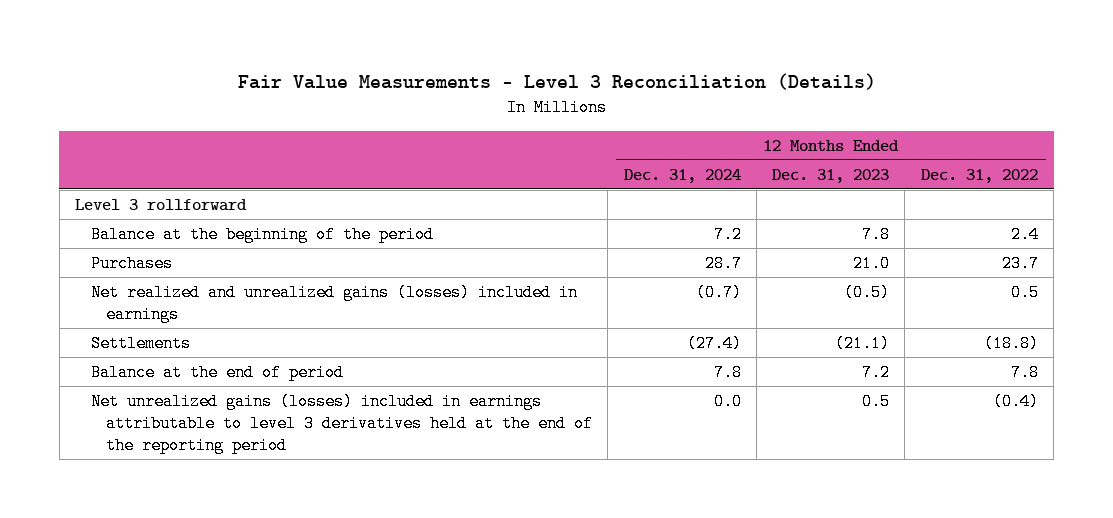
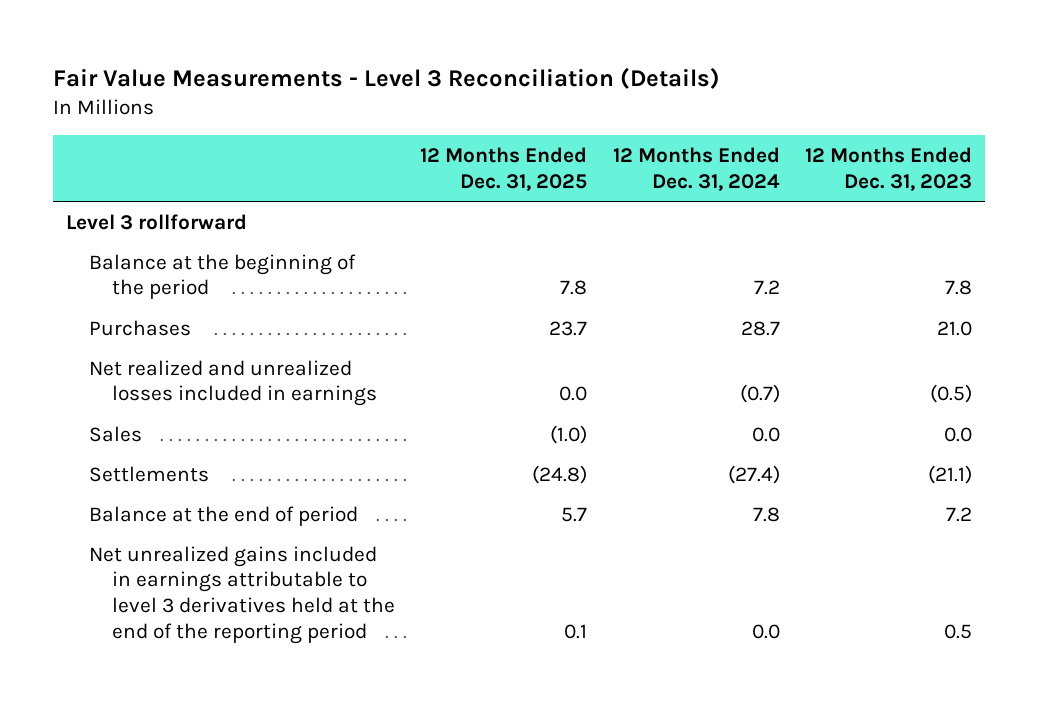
[920,168,1038,183] Dec. 31, 2022 -> none
none -> [420,147,588,191] 12 Months Ended Dec. 31, 2025
[90,284,578,324] Net realized and unrealized gains (losses) included in earnings -> [88,359,377,407] Net realized and unrealized losses included in earnings
none -> [88,425,142,442] Sales
[90,393,593,454] Net unrealized gains (losses) included in earnings attributable to level 3 derivatives held at the end of the reporting period -> [88,545,395,644] Net unrealized gains included in earnings attributable to level 3 derivatives held at the end of the reporting period

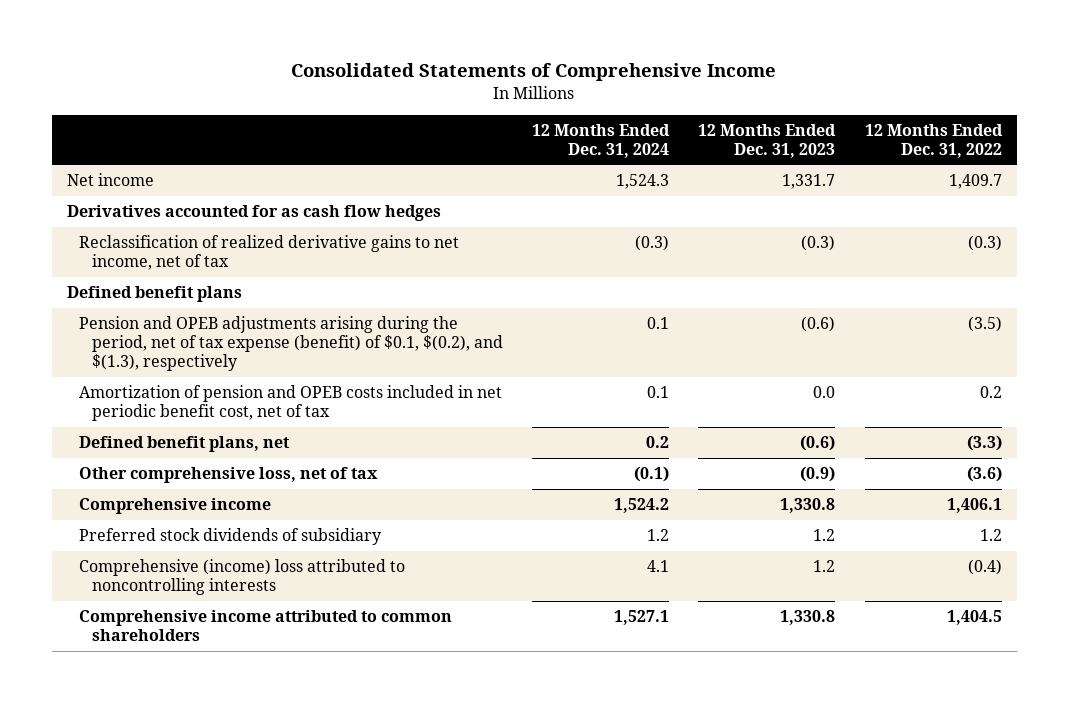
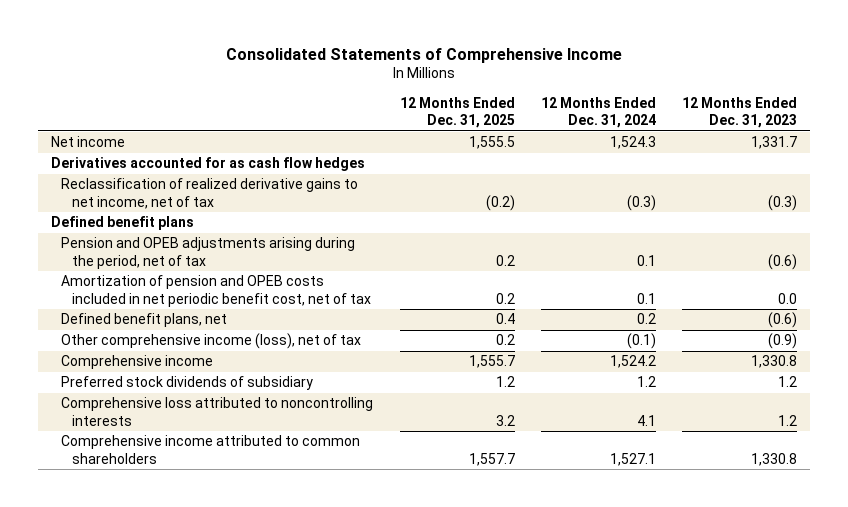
[864,123,1003,158] 12 Months Ended Dec. 31, 2022 -> none
none -> [399,96,515,128] 12 Months Ended Dec. 31, 2025
[79,316,503,372] Pension and OPEB adjustments arising during the period, net of tax expense (benefit) of $0.1, $(0.2), and $(1.3), respectively -> [61,237,356,269] Pension and OPEB adjustments arising during the period, net of tax
[79,467,379,484] Other comprehensive loss, net of tax -> [61,333,362,350] Other comprehensive income (loss), net of tax
[79,559,406,596] Comprehensive (income) loss attributed to noncontrolling interests -> [61,397,374,426] Comprehensive loss attributed to noncontrolling interests

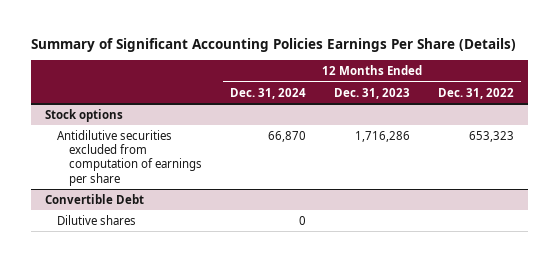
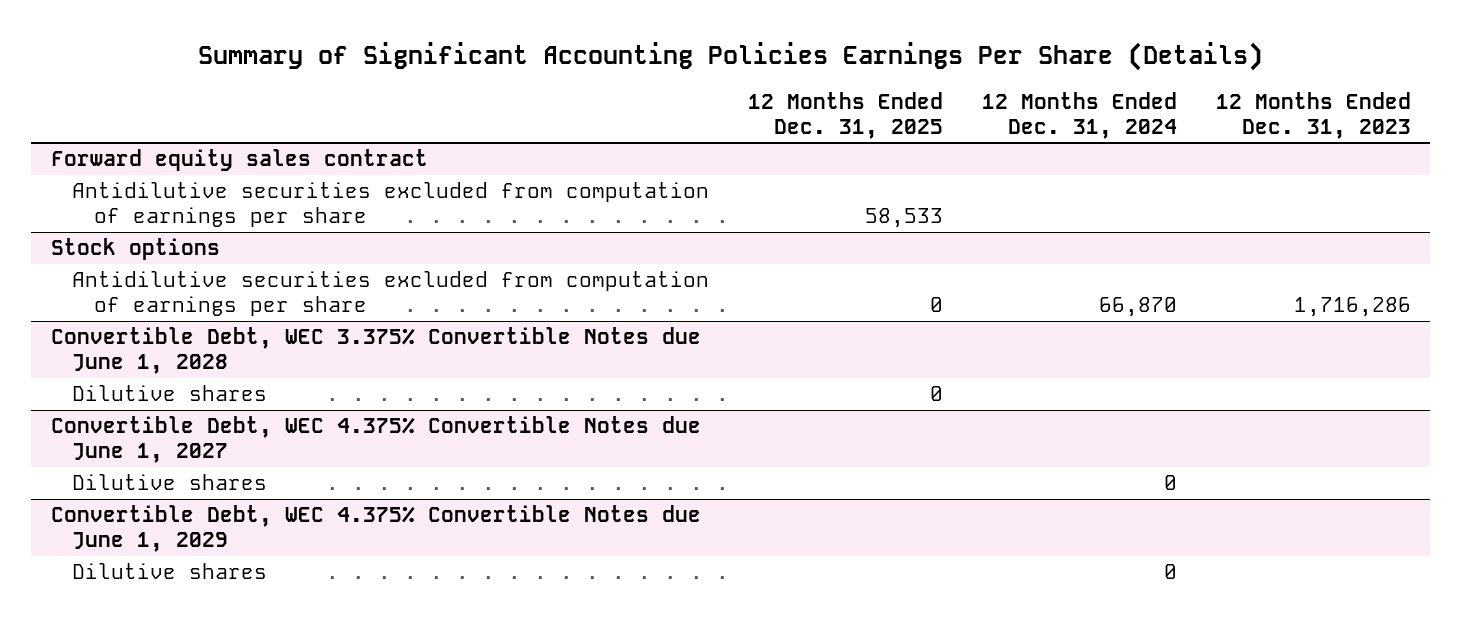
[438,87,515,99] Dec. 31, 2022 -> none
none -> [748,91,944,139] 12 Months Ended Dec. 31, 2025
none -> [50,149,428,172] Forward equity sales contract
none -> [72,182,710,228] Antidilutive securities excluded from computation of earnings per share
[44,193,144,204] Convertible Debt -> none
none -> [50,327,701,375] Convertible Debt, WEC 3.375% Convertible Notes due June 1, 2028
none -> [72,385,268,402] Dilutive shares
none -> [50,416,701,464] Convertible Debt, WEC 4.375% Convertible Notes due June 1, 2027
none -> [50,505,701,553] Convertible Debt, WEC 4.375% Convertible Notes due June 1, 2029
none -> [72,563,268,580] Dilutive shares

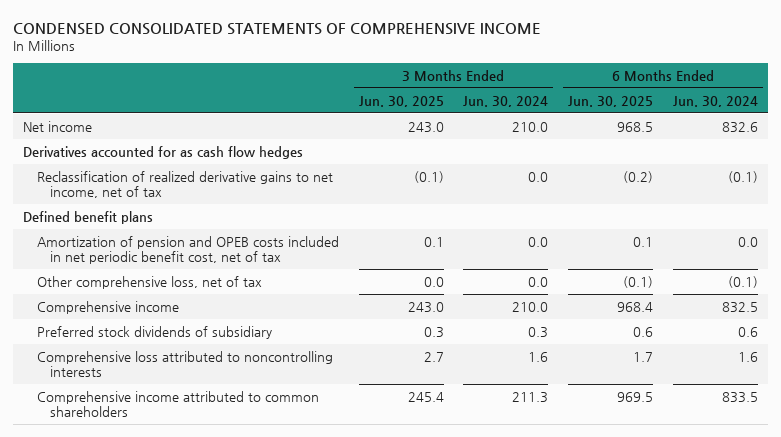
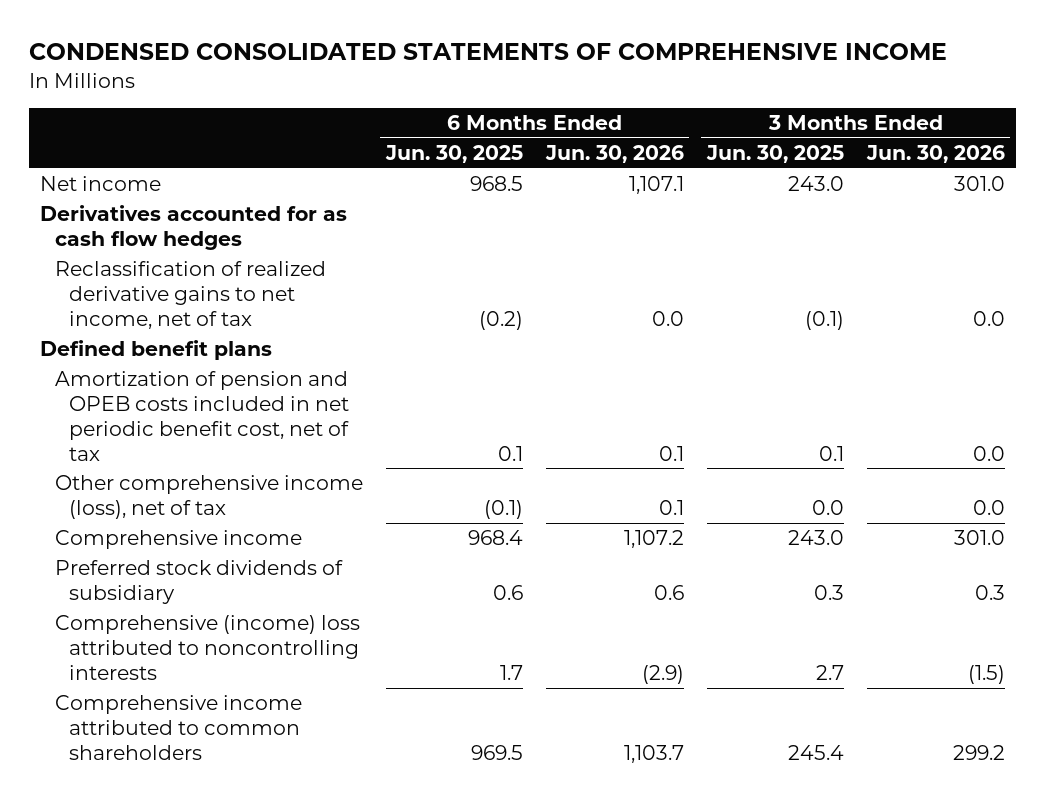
[463,95,549,107] Jun. 30, 2024 -> none
[672,95,758,107] Jun. 30, 2024 -> none
none -> [544,144,684,163] Jun. 30, 2026
none -> [865,144,1005,163] Jun. 30, 2026
[36,275,262,289] Other comprehensive loss, net of tax -> [54,475,363,519] Other comprehensive income (loss), net of tax
[36,350,333,378] Comprehensive loss attributed to noncontrolling interests -> [54,615,360,680] Comprehensive (income) loss attributed to noncontrolling interests

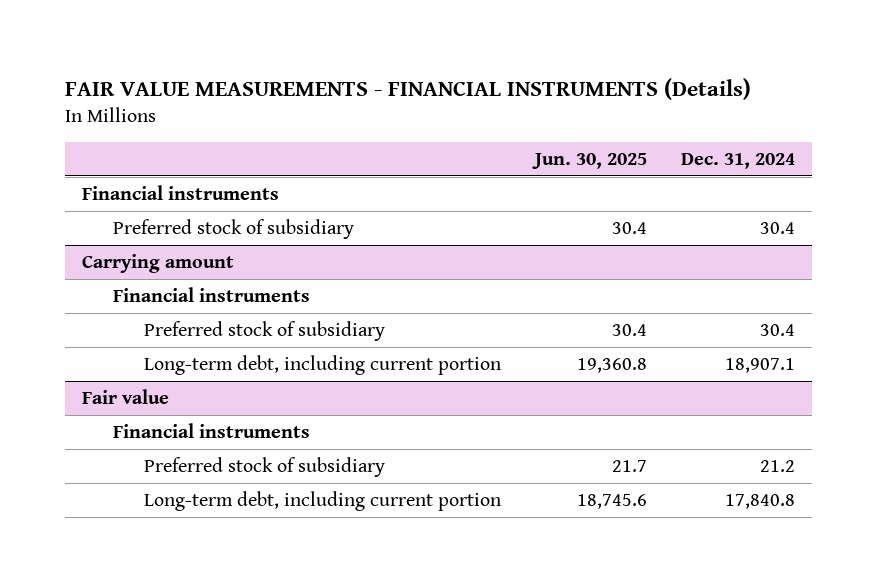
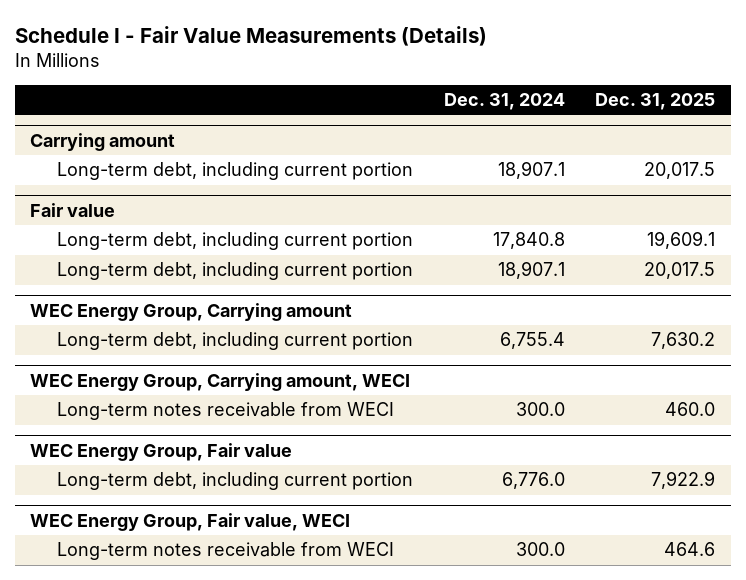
[65,77,752,100] FAIR VALUE MEASUREMENTS - FINANCIAL INSTRUMENTS (Details) -> [15,25,488,46] Schedule I - Fair Value Measurements (Details)
[531,153,647,170] Jun. 30, 2025 -> none
none -> [595,93,716,111] Dec. 31, 2025
[82,185,280,201] Financial instruments -> none
[112,219,354,240] Preferred stock of subsidiary -> none
[112,287,310,303] Financial instruments -> none
[143,321,385,342] Preferred stock of subsidiary -> none
[112,423,310,439] Financial instruments -> none
[143,457,385,478] Preferred stock of subsidiary -> none
none -> [57,262,414,281] Long-term debt, including current portion
none -> [30,303,353,322] WEC Energy Group, Carrying amount
none -> [57,332,414,351] Long-term debt, including current portion
none -> [30,373,411,392] WEC Energy Group, Carrying amount, WECI
none -> [57,402,395,421] Long-term notes receivable from WECI
none -> [30,443,293,462] WEC Energy Group, Fair value
none -> [57,472,414,491] Long-term debt, including current portion
none -> [30,513,351,532] WEC Energy Group, Fair value, WECI
none -> [57,542,395,561] Long-term notes receivable from WECI

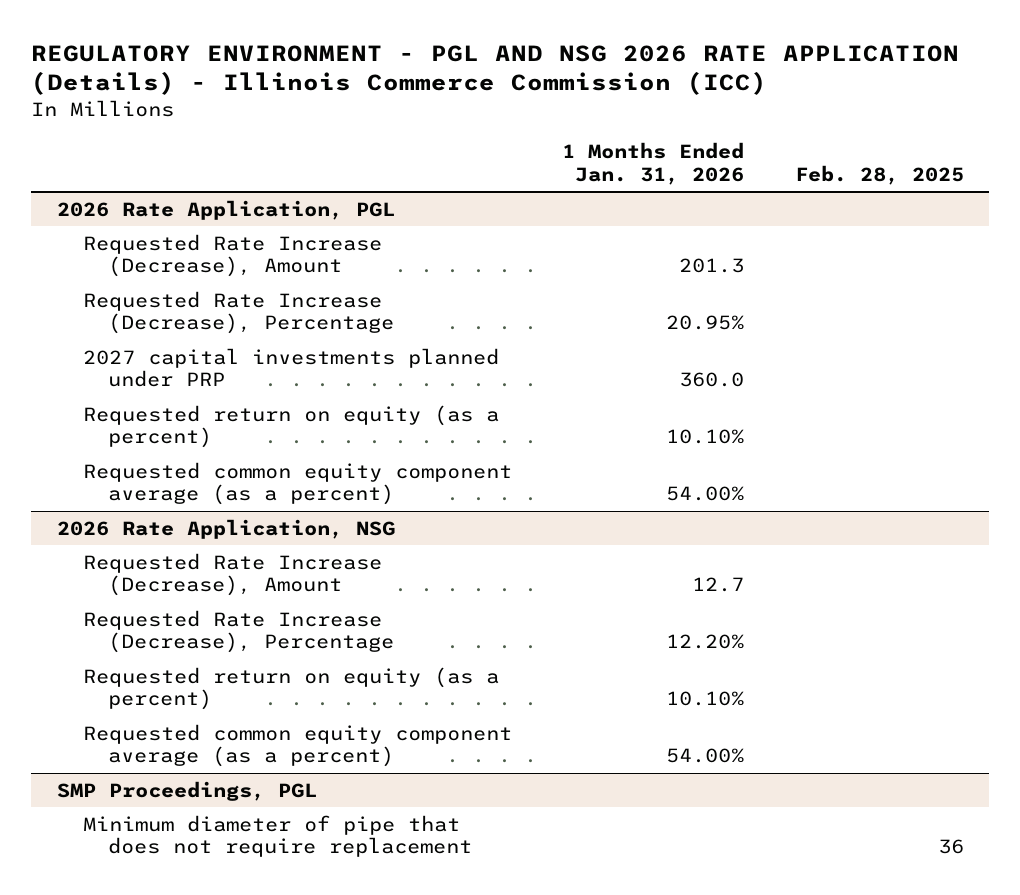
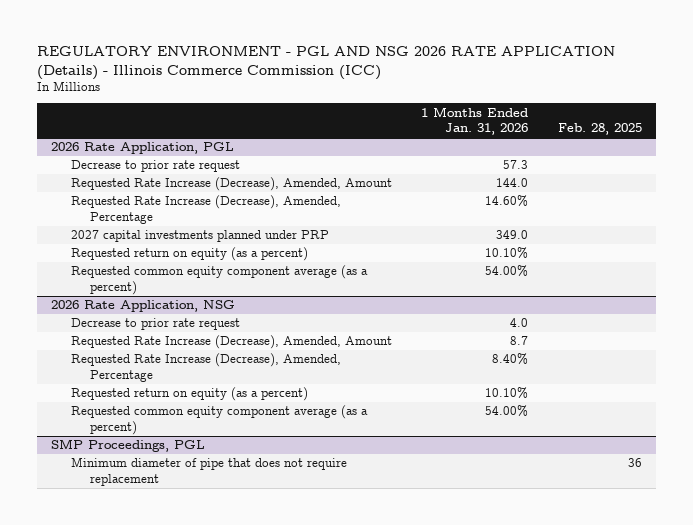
none -> [70,160,240,173] Decrease to prior rate request
[82,233,382,278] Requested Rate Increase (Decrease), Amount -> [70,177,392,192] Requested Rate Increase (Decrease), Amended, Amount
[679,258,745,274] 201.3 -> [496,178,529,188] 144.0
[82,290,395,335] Requested Rate Increase (Decrease), Percentage -> [70,195,341,224] Requested Rate Increase (Decrease), Amended, Percentage
[666,315,745,331] 20.95% -> [485,195,529,208] 14.60%
[679,372,745,388] 360.0 -> [496,230,529,240] 349.0
none -> [70,318,240,331] Decrease to prior rate request
[82,552,382,597] Requested Rate Increase (Decrease), Amount -> [70,335,392,350] Requested Rate Increase (Decrease), Amended, Amount
[692,577,745,593] 12.7 -> [510,336,529,346] 8.7
[82,609,395,654] Requested Rate Increase (Decrease), Percentage -> [70,353,341,382] Requested Rate Increase (Decrease), Amended, Percentage
[666,634,745,650] 12.20% -> [492,353,529,366] 8.40%

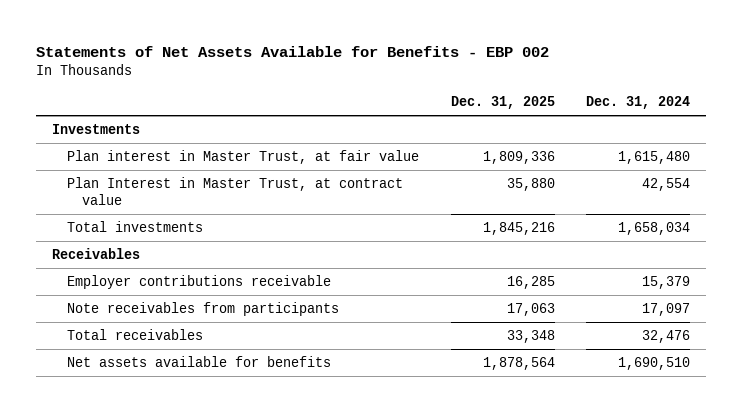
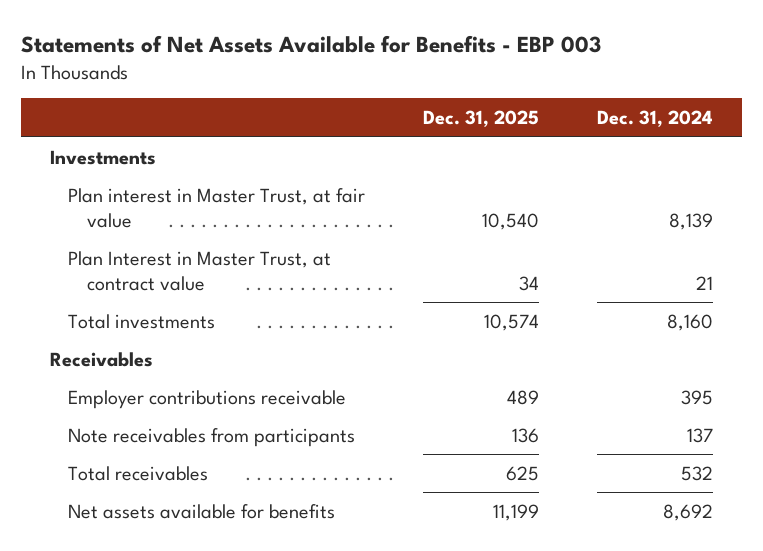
[36,46,550,58] Statements of Net Assets Available for Benefits - EBP 002 -> [20,34,601,53] Statements of Net Assets Available for Benefits - EBP 003
[482,150,555,164] 1,809,336 -> [482,212,540,230] 10,540
[618,150,691,164] 1,615,480 -> [669,212,714,230] 8,139
[506,177,555,191] 35,880 -> [519,275,540,291] 34
[642,177,691,191] 42,554 -> [696,275,714,290] 21
[482,221,555,235] 1,845,216 -> [484,313,540,331] 10,574
[618,221,691,235] 1,658,034 -> [667,313,714,331] 8,160
[506,275,555,289] 16,285 -> [507,389,540,405] 489
[642,275,691,289] 15,379 -> [681,389,714,405] 395
[506,302,555,316] 17,063 -> [512,427,540,443] 136
[642,302,691,316] 17,097 -> [687,427,714,443] 137
[506,329,555,343] 33,348 -> [506,465,540,481] 625
[642,329,691,343] 32,476 -> [681,465,714,481] 532
[482,356,555,370] 1,878,564 -> [493,503,540,521] 11,199
[618,356,691,370] 1,690,510 -> [663,503,714,521] 8,692

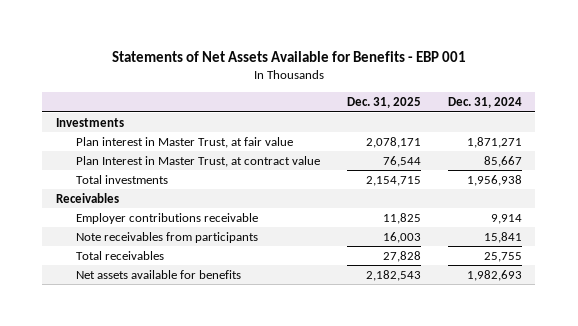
[20,34,601,53] Statements of Net Assets Available for Benefits - EBP 003 -> [111,51,466,63] Statements of Net Assets Available for Benefits - EBP 001
[482,212,540,230] 10,540 -> [365,136,421,148] 2,078,171
[669,212,714,230] 8,139 -> [466,136,522,148] 1,871,271
[519,275,540,291] 34 -> [382,155,421,167] 76,544
[696,275,714,290] 21 -> [483,155,522,167] 85,667
[484,313,540,331] 10,574 -> [365,175,421,186] 2,154,715
[667,313,714,331] 8,160 -> [466,174,522,186] 1,956,938
[507,389,540,405] 489 -> [382,212,421,224] 11,825
[681,389,714,405] 395 -> [490,213,522,224] 9,914
[512,427,540,443] 136 -> [382,231,421,243] 16,003
[687,427,714,443] 137 -> [483,231,522,243] 15,841
[506,465,540,481] 625 -> [382,250,421,262] 27,828
[681,465,714,481] 532 -> [483,251,522,262] 25,755
[493,503,540,521] 11,199 -> [365,269,421,281] 2,182,543
[663,503,714,521] 8,692 -> [466,269,522,281] 1,982,693

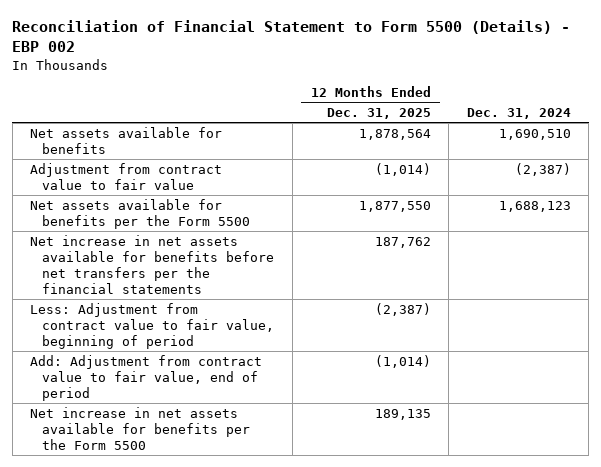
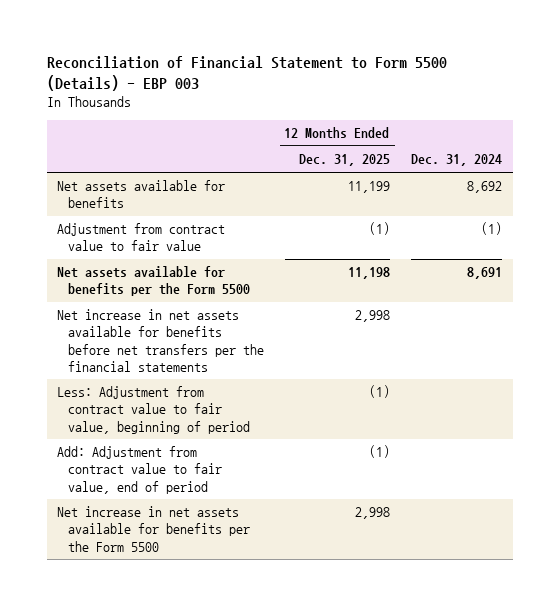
[12,20,571,53] Reconciliation of Financial Statement to Form 5500 (Details) - EBP 002 -> [46,56,447,92] Reconciliation of Financial Statement to Form 5500 (Details) - EBP 003
[358,128,431,140] 1,878,564 -> [347,181,390,194] 11,199
[498,128,571,140] 1,690,510 -> [467,181,503,194] 8,692
[374,162,431,176] (1,014) -> [368,222,390,236] (1)
[514,162,571,176] (2,387) -> [481,222,503,236] (1)
[358,200,431,212] 1,877,550 -> [347,267,390,280] 11,198
[498,200,571,212] 1,688,123 -> [467,267,503,280] 8,691
[374,236,431,248] 187,762 -> [354,310,390,323] 2,998
[374,302,431,316] (2,387) -> [368,385,390,399] (1)
[374,354,431,368] (1,014) -> [368,445,390,459] (1)
[374,408,431,420] 189,135 -> [354,507,390,520] 2,998

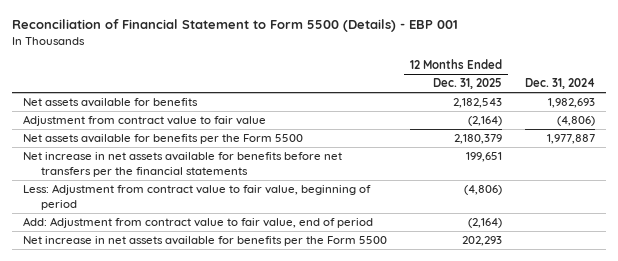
[46,56,447,92] Reconciliation of Financial Statement to Form 5500 (Details) - EBP 003 -> [11,19,458,33] Reconciliation of Financial Statement to Form 5500 (Details) - EBP 001
[347,181,390,194] 11,199 -> [452,98,502,109] 2,182,543
[467,181,503,194] 8,692 -> [547,98,595,109] 1,982,693
[368,222,390,236] (1) -> [467,116,502,127] (2,164)
[481,222,503,236] (1) -> [556,116,595,127] (4,806)
[347,267,390,280] 11,198 -> [453,134,502,145] 2,180,379
[467,267,503,280] 8,691 -> [546,134,595,145] 1,977,887
[354,310,390,323] 2,998 -> [465,152,502,163] 199,651
[368,385,390,399] (1) -> [463,185,502,196] (4,806)
[368,445,390,459] (1) -> [467,218,502,229] (2,164)
[354,507,390,520] 2,998 -> [461,236,502,247] 202,293

